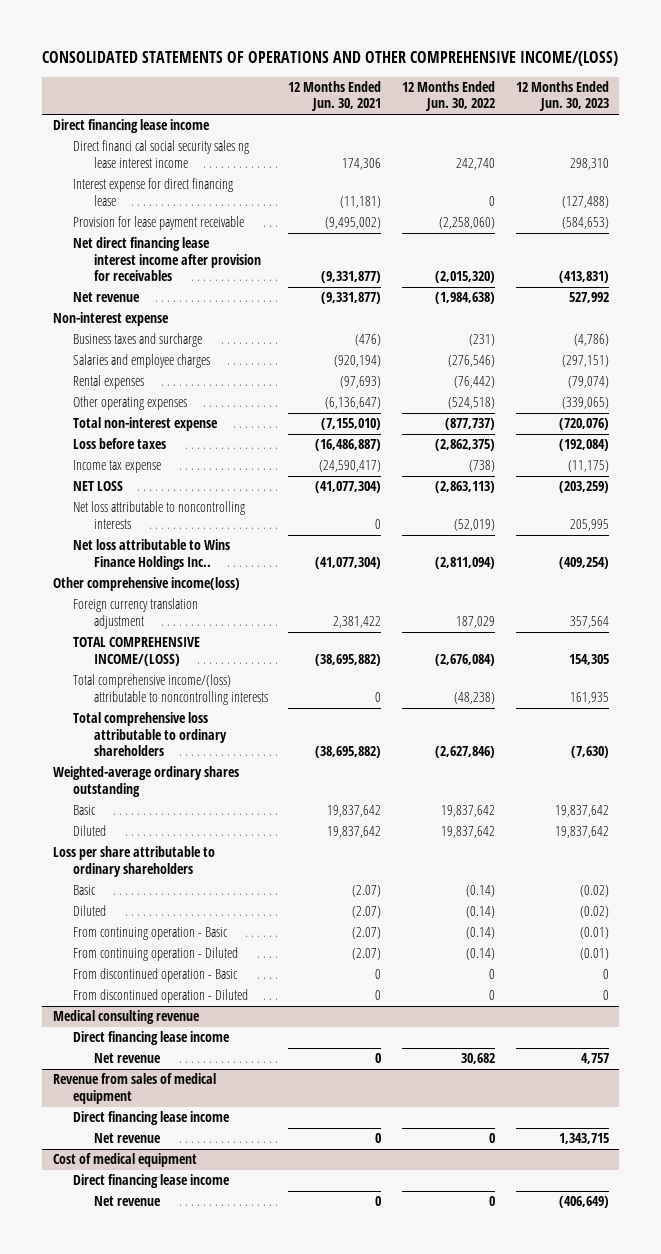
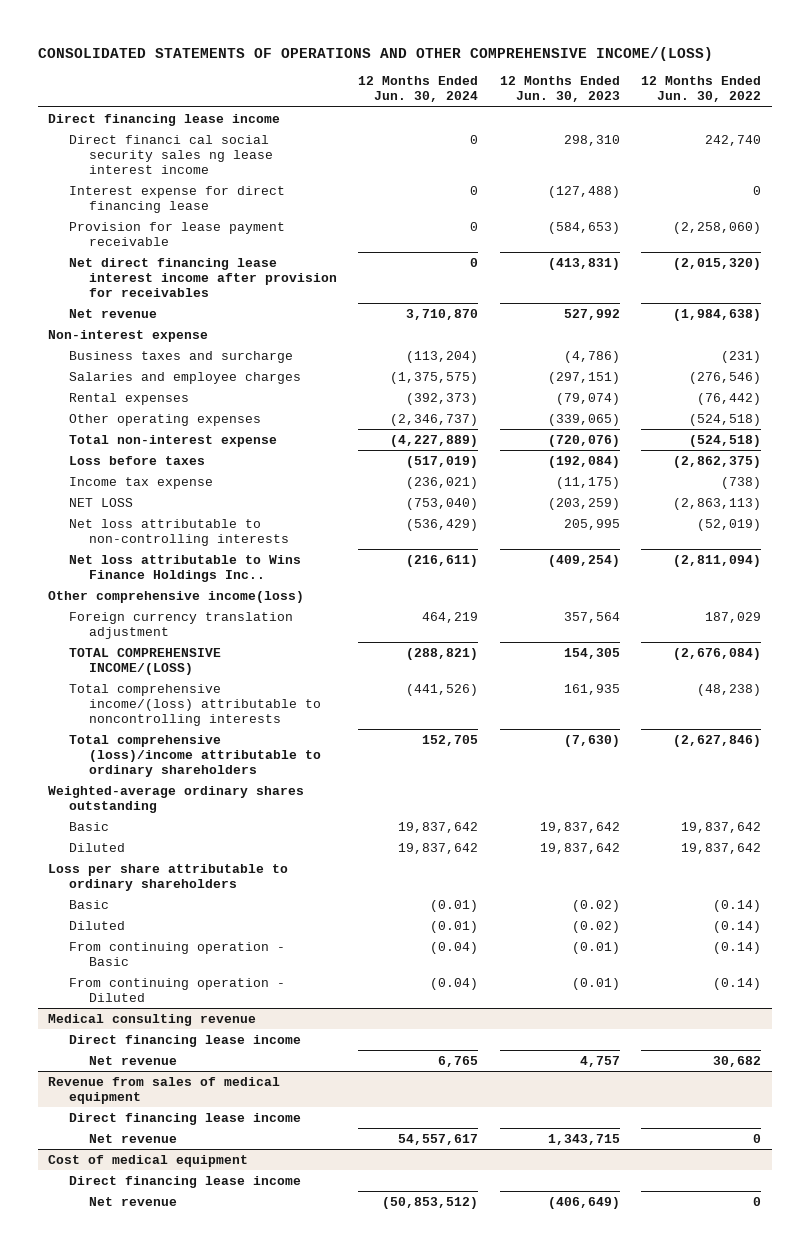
[288,81,382,112] 12 Months Ended Jun. 30, 2021 -> none
none -> [358,76,479,103] 12 Months Ended Jun. 30, 2024
[445,418,496,431] (877,737) -> [689,434,762,447] (524,518)
[73,501,246,529] Net loss attributable to noncontrolling interests -> [68,518,289,546] Net loss attributable to non-controlling interests
[73,712,227,757] Total comprehensive loss attributable to ordinary shareholders -> [68,734,321,777] Total comprehensive (loss)/income attributable to ordinary shareholders
[73,968,239,983] From discontinued operation - Basic -> none
[73,989,249,1004] From discontinued operation - Diluted -> none

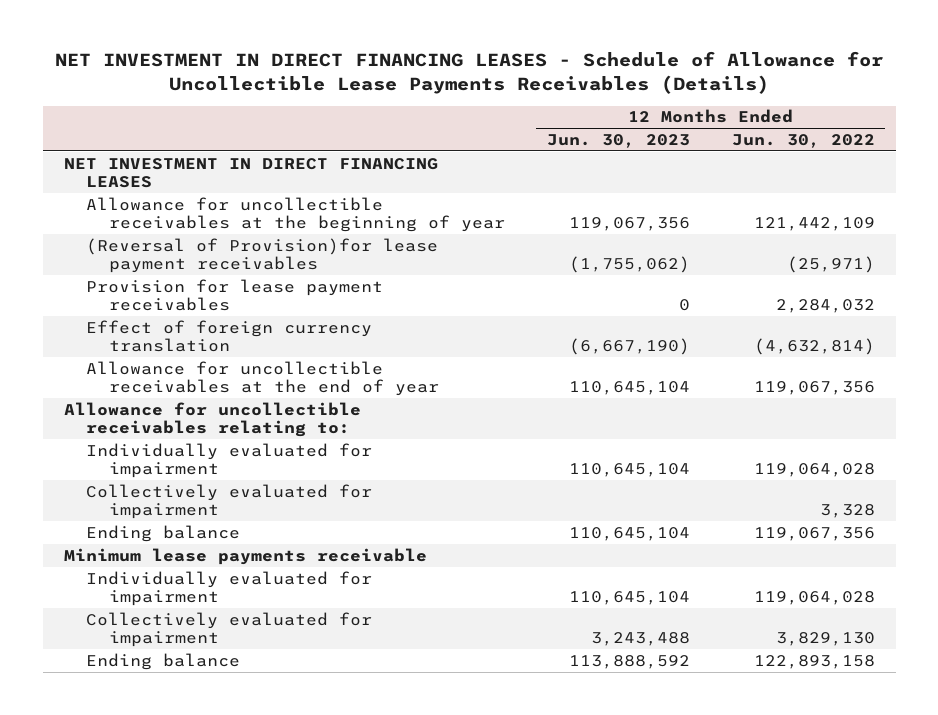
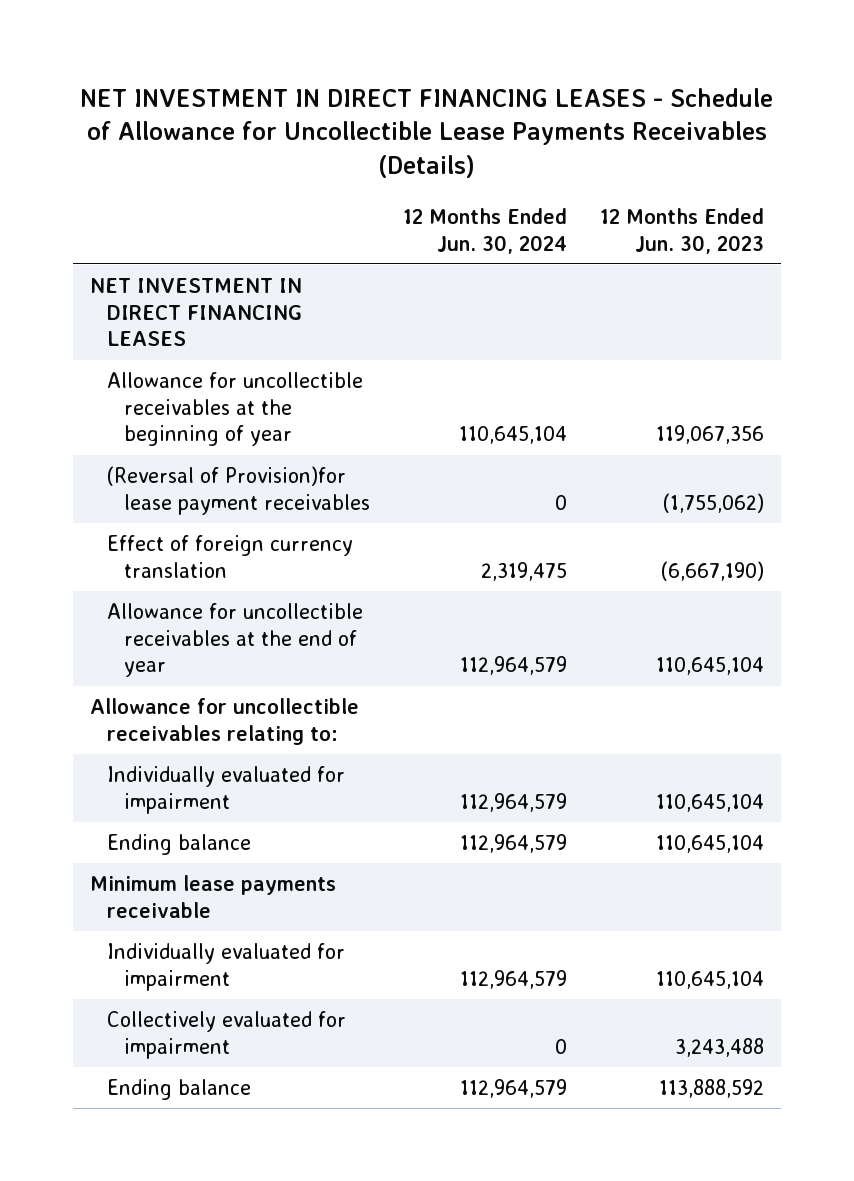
[731,133,875,148] Jun. 30, 2022 -> none
none -> [402,207,567,254] 12 Months Ended Jun. 30, 2024
[86,278,384,311] Provision for lease payment receivables -> none
[86,483,373,519] Collectively evaluated for impairment -> none

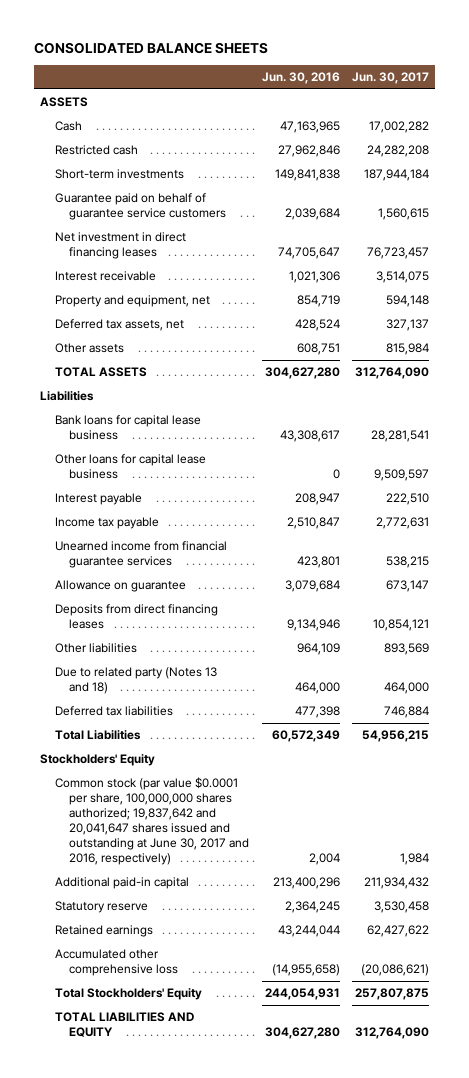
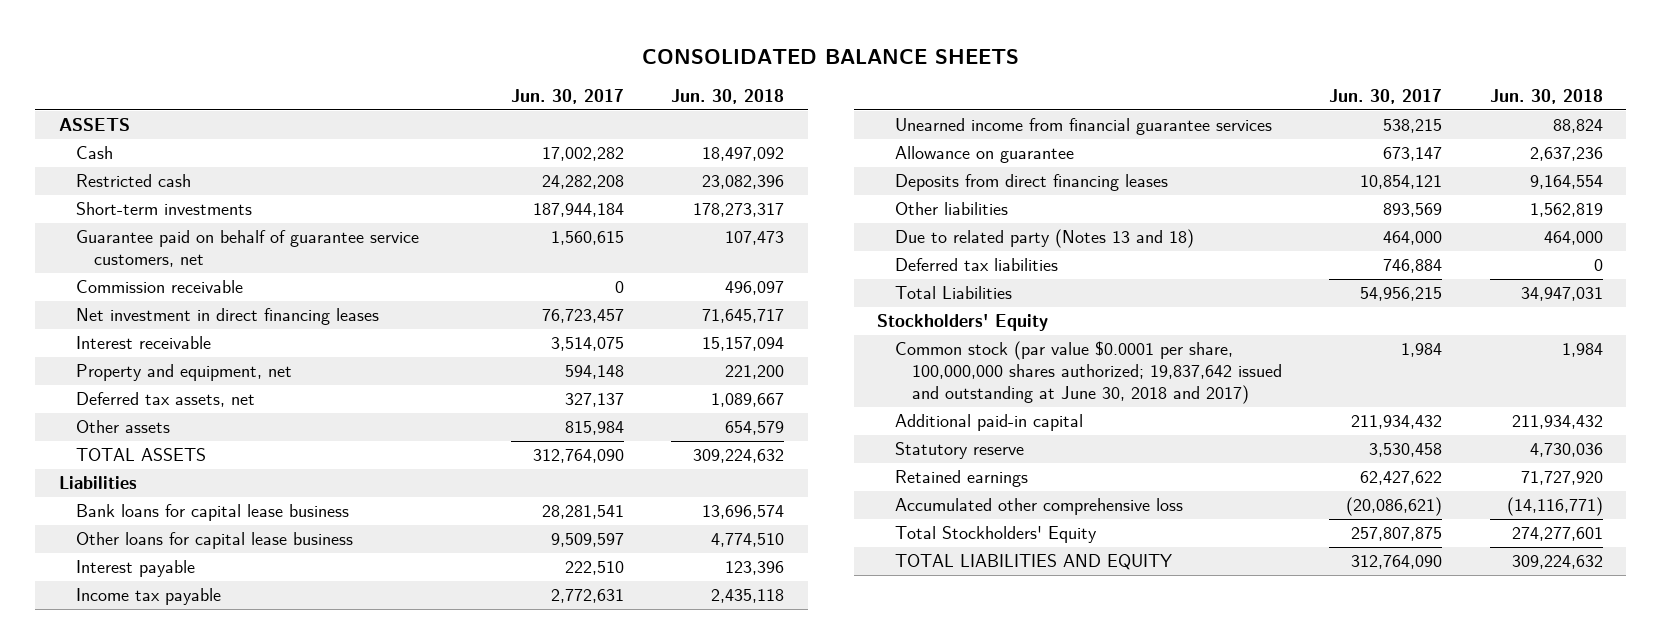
[261,72,340,85] Jun. 30, 2016 -> none
none -> [671,89,785,105] Jun. 30, 2018
[54,193,227,221] Guarantee paid on behalf of guarantee service customers -> [76,230,420,268] Guarantee paid on behalf of guarantee service customers, net
none -> [76,280,244,294] Commission receivable
[54,777,250,866] Common stock (par value $0.0001 per share, 100,000,000 shares authorized; 19,837,642 and 20,041,647 shares issued and outstanding at June 30, 2017 and 2016, respectively) -> [894,341,1283,405] Common stock (par value $0.0001 per share, 100,000,000 shares authorized; 19,837,642 issued and outstanding at June 30, 2018 and 2017)

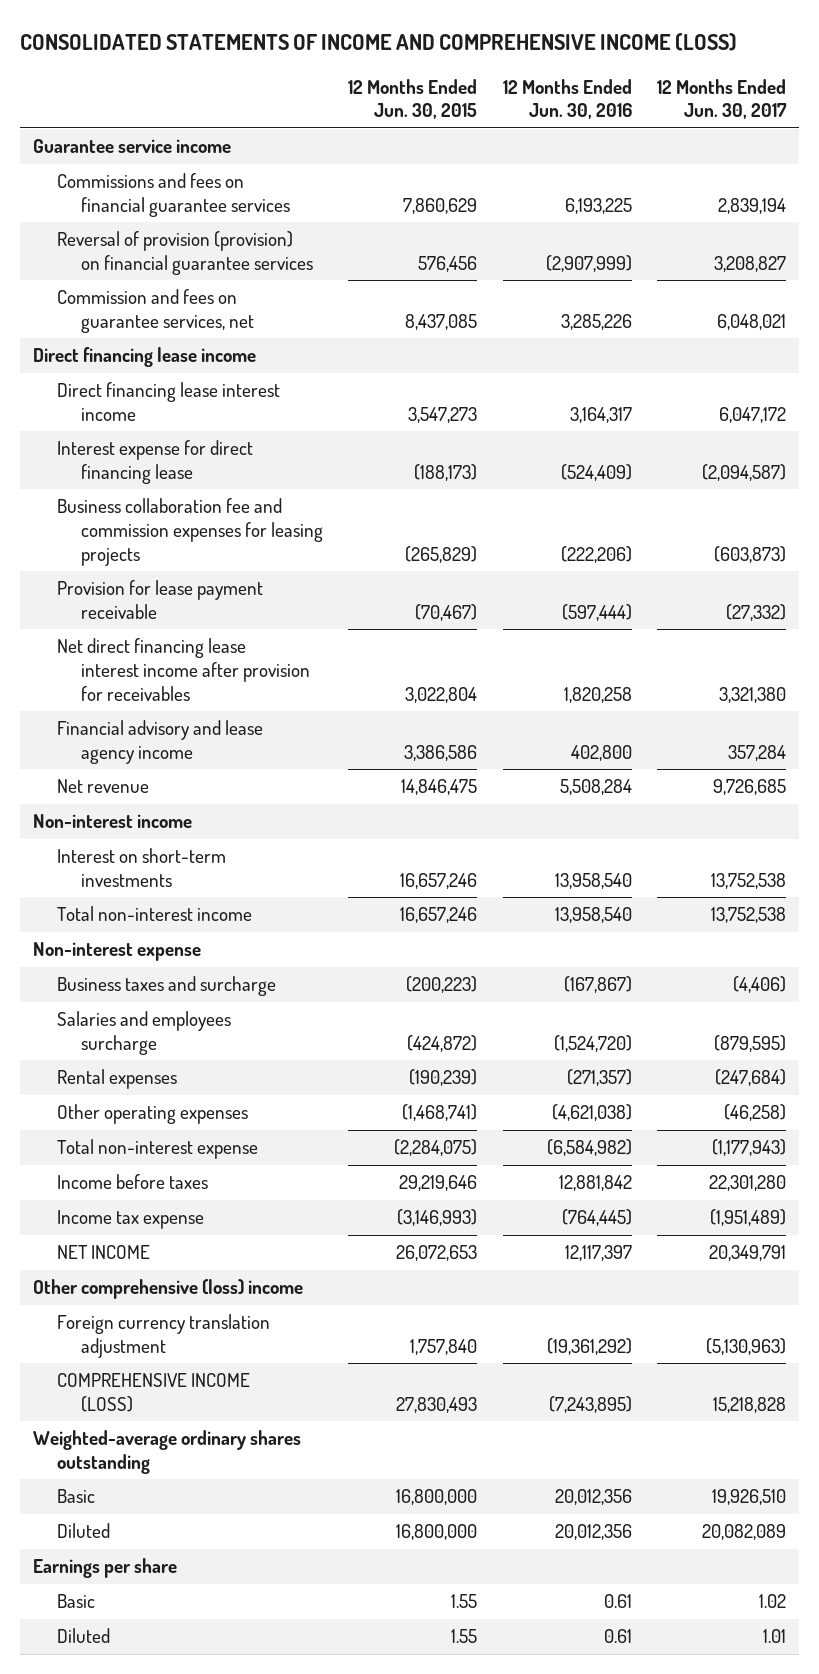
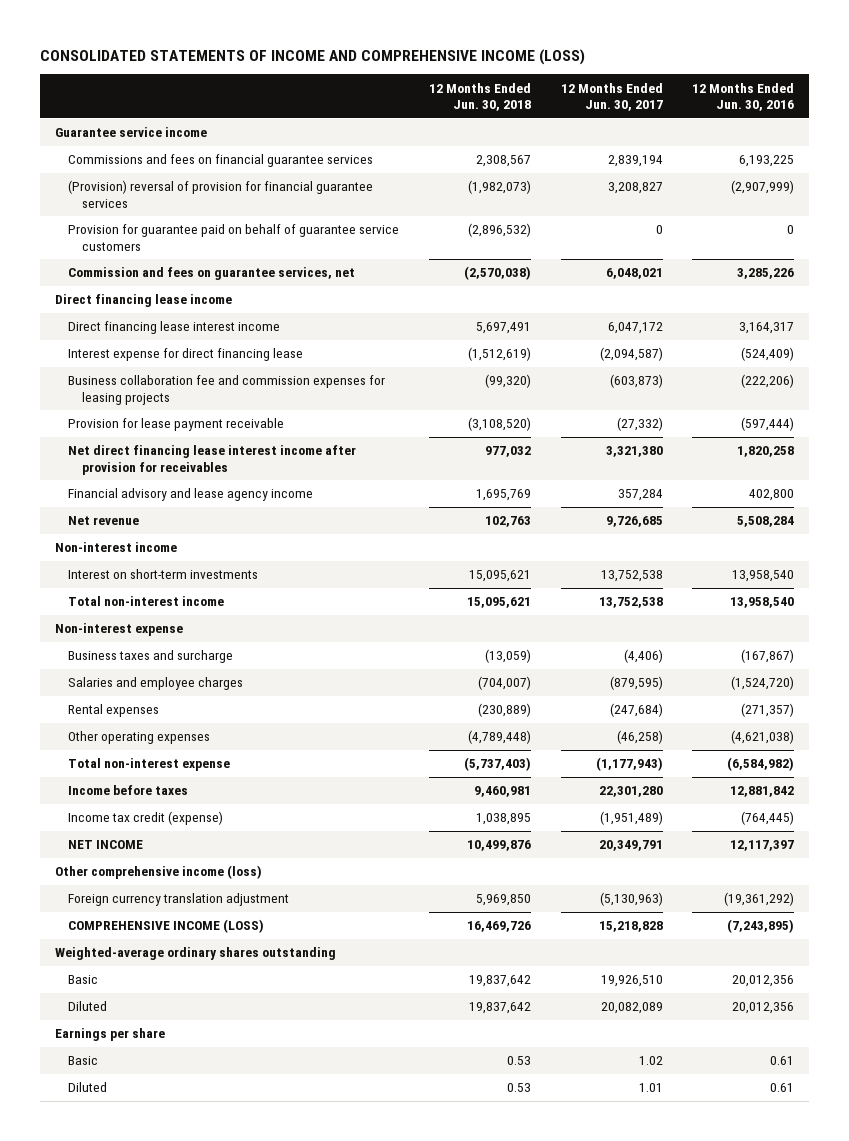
[348,78,478,120] 12 Months Ended Jun. 30, 2015 -> none
none -> [428,82,531,112] 12 Months Ended Jun. 30, 2018
[56,231,313,276] Reversal of provision (provision) on financial guarantee services -> [68,180,374,208] (Provision) reversal of provision for financial guarantee services
none -> [68,224,400,251] Provision for guarantee paid on behalf of guarantee service customers
[56,1011,231,1056] Salaries and employees surcharge -> [68,677,244,691] Salaries and employee charges
[56,1210,204,1230] Income tax expense -> [68,811,224,826] Income tax credit (expense)
[32,1279,303,1300] Other comprehensive (loss) income -> [54,865,262,880] Other comprehensive income (loss)

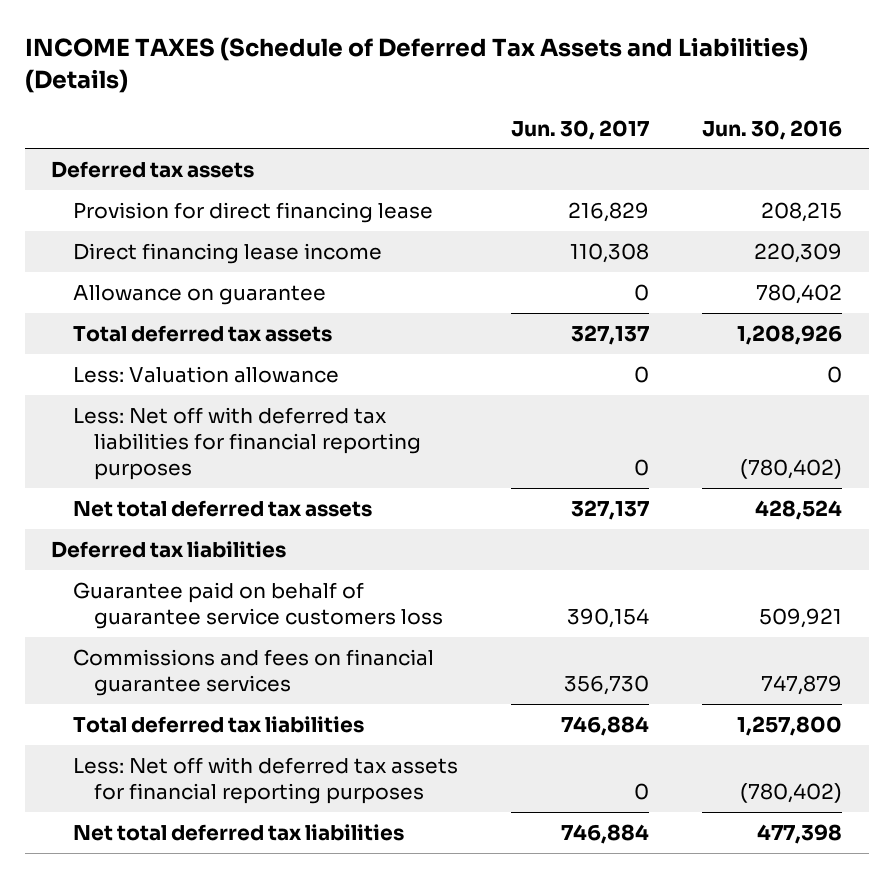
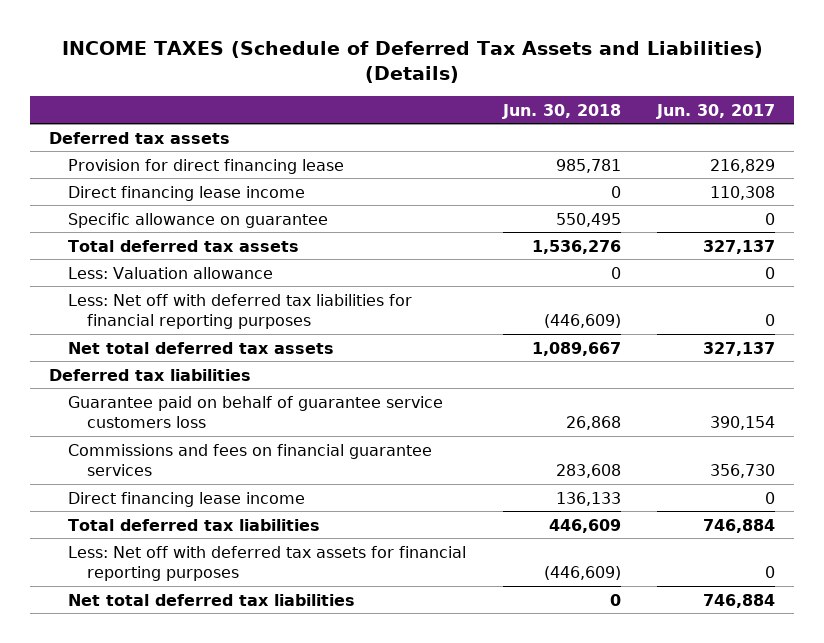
[702,119,843,140] Jun. 30, 2016 -> none
none -> [501,103,621,119] Jun. 30, 2018
[72,284,326,305] Allowance on guarantee -> [67,212,328,228] Specific allowance on guarantee
none -> [67,491,305,507] Direct financing lease income

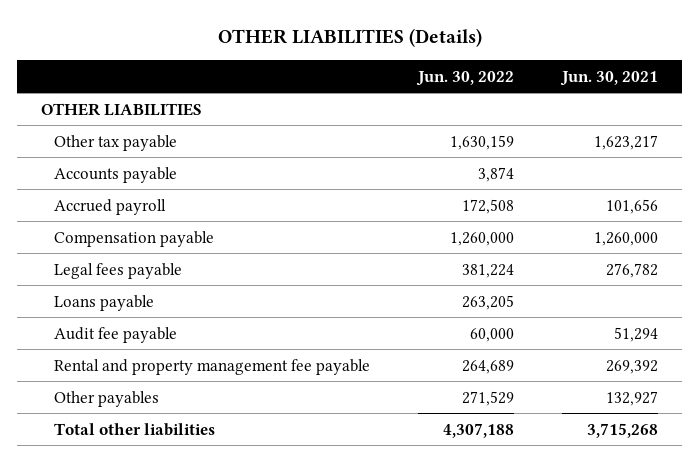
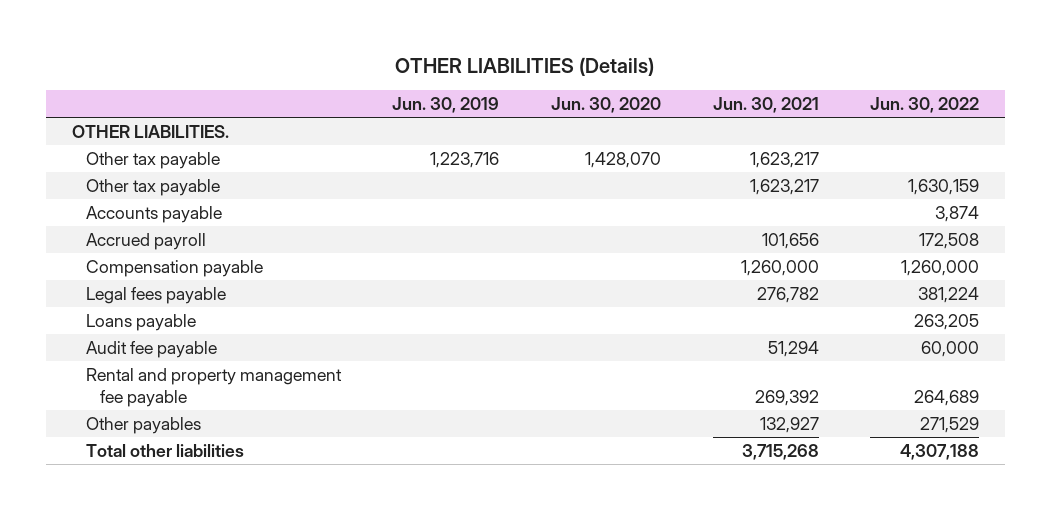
none -> [392,96,500,113] Jun. 30, 2019
none -> [550,96,661,113] Jun. 30, 2020
[40,102,202,116] OTHER LIABILITIES -> [71,124,229,138] OTHER LIABILITIES.
none -> [85,151,220,169] Other tax payable

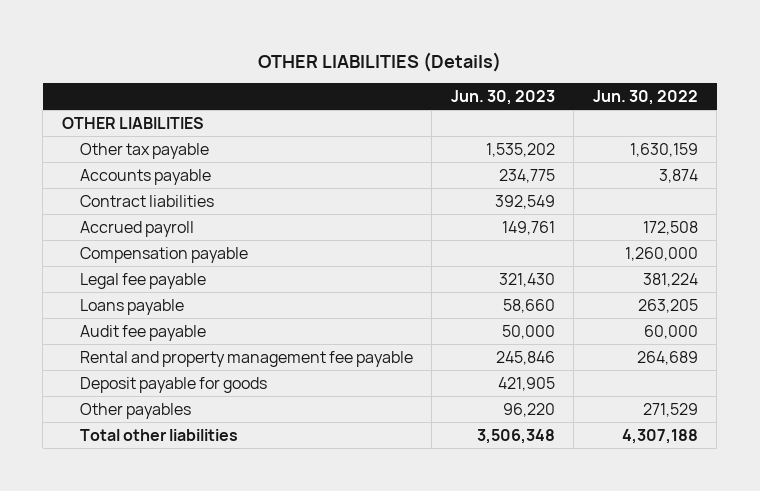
[392,96,500,113] Jun. 30, 2019 -> none
[550,96,661,113] Jun. 30, 2020 -> none
[712,96,819,113] Jun. 30, 2021 -> none
none -> [450,90,555,106] Jun. 30, 2023
[85,151,220,169] Other tax payable -> none
[71,124,229,138] OTHER LIABILITIES. -> [61,116,204,129] OTHER LIABILITIES
none -> [79,194,214,207] Contract liabilities
[85,286,226,304] Legal fees payable -> [79,272,206,289] Legal fee payable
none -> [79,376,267,393] Deposit payable for goods

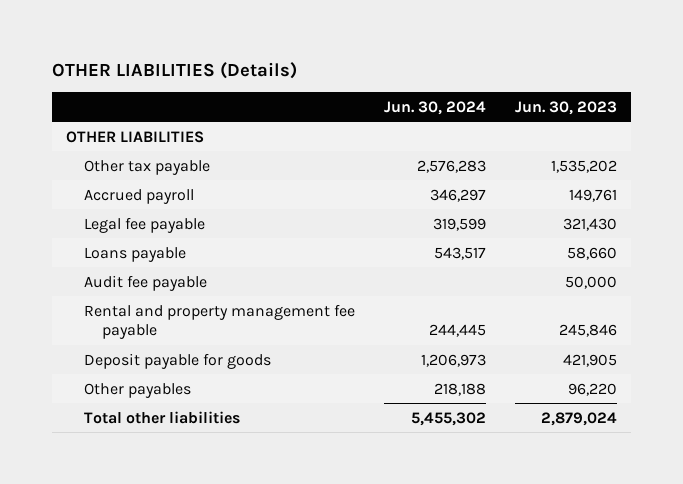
[592,90,698,106] Jun. 30, 2022 -> none
none -> [383,100,486,115] Jun. 30, 2024
[79,168,211,185] Accounts payable -> none
[79,194,214,207] Contract liabilities -> none
[79,246,248,263] Compensation payable -> none
[476,428,555,444] 3,506,348 -> [540,411,617,426] 2,879,024

